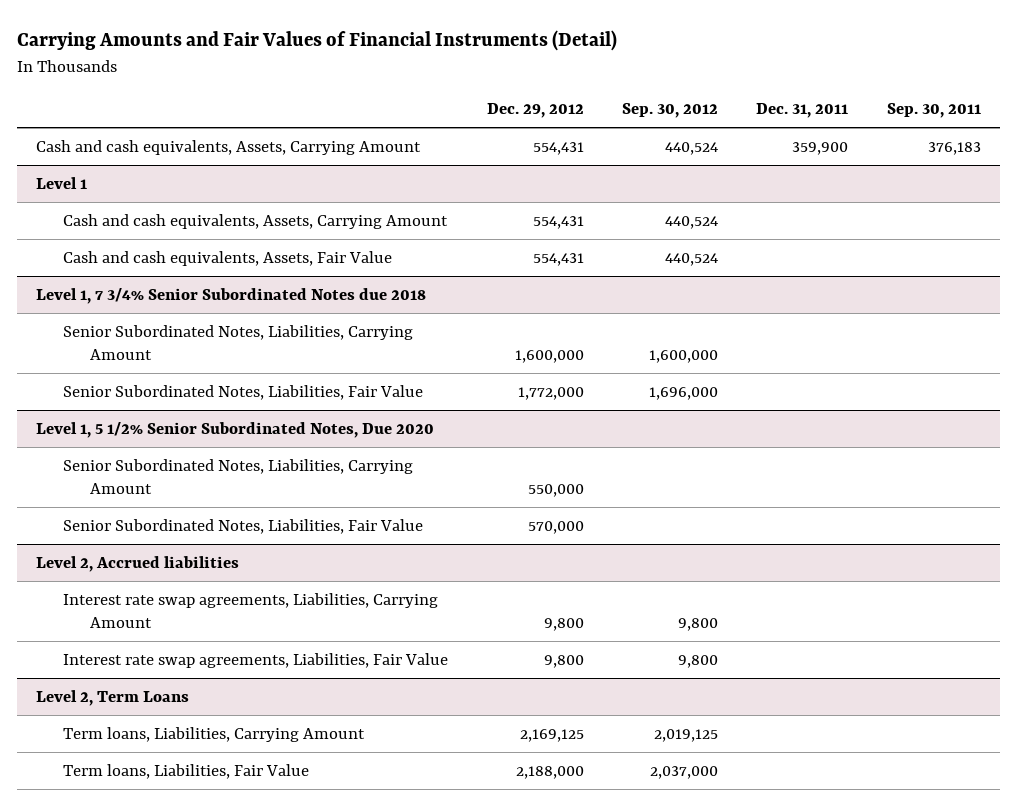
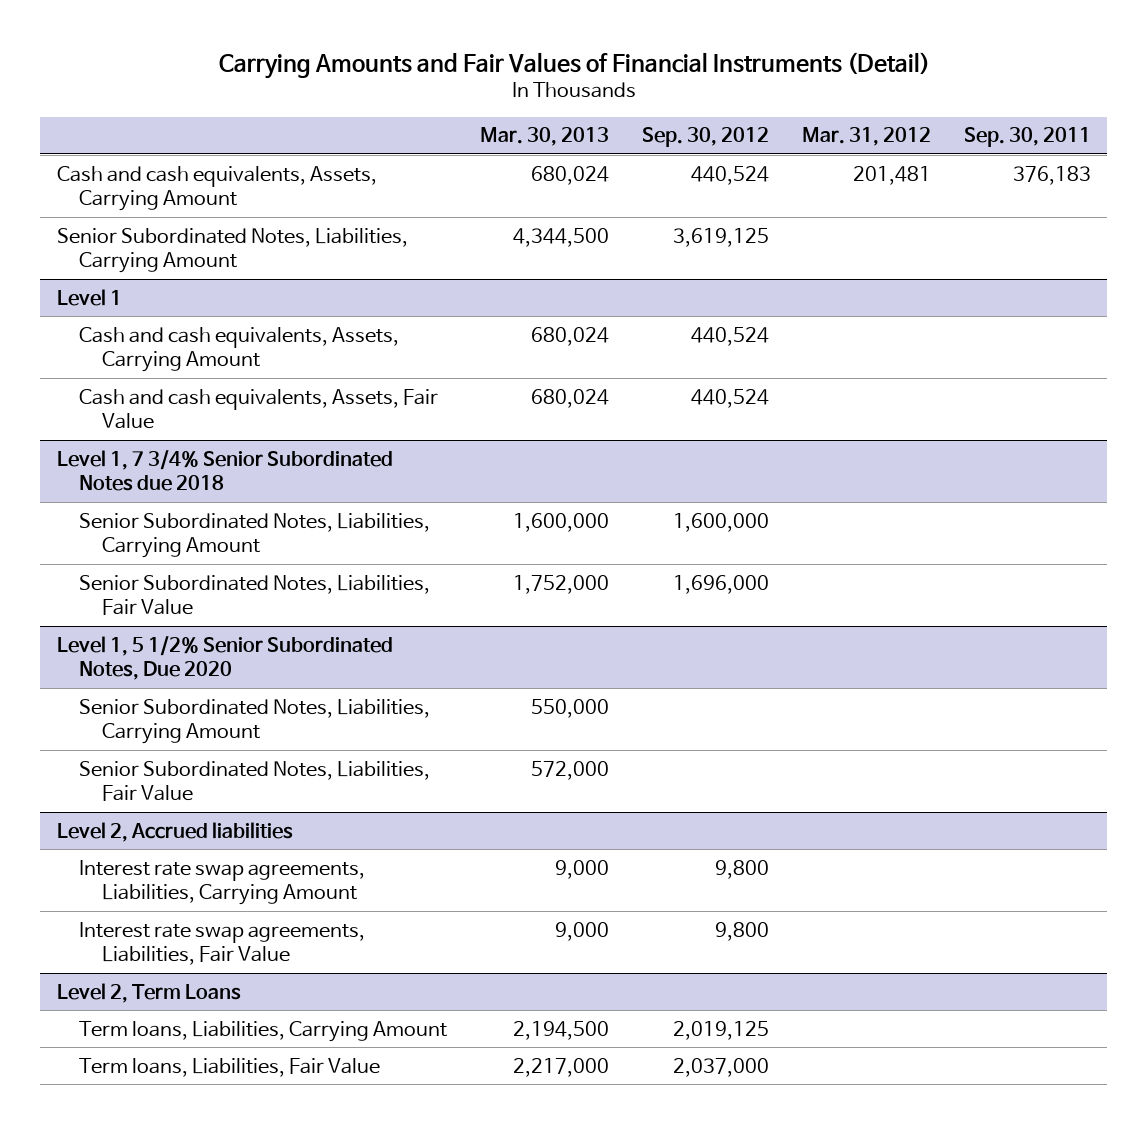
[486,103,584,119] Dec. 29, 2012 -> none
[756,103,849,119] Dec. 31, 2011 -> none
none -> [480,127,610,147] Mar. 30, 2013
none -> [801,127,931,147] Mar. 31, 2012
none -> [56,227,408,274] Senior Subordinated Notes, Liabilities, Carrying Amount

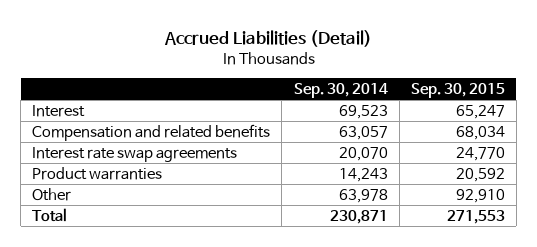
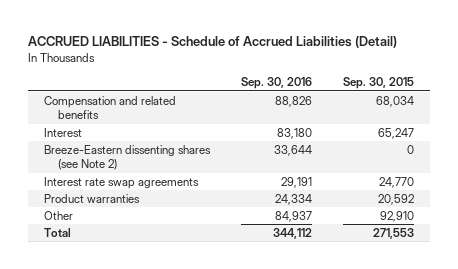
[163,29,372,47] Accrued Liabilities (Detail) -> [28,36,398,49] ACCRUED LIABILITIES - Schedule of Accrued Liabilities (Detail)
[293,83,388,99] Sep. 30, 2014 -> none
none -> [240,77,312,90] Sep. 30, 2016
[32,104,86,117] Interest -> [43,127,82,137] Interest
none -> [43,144,211,171] Breeze-Eastern dissenting shares (see Note 2)

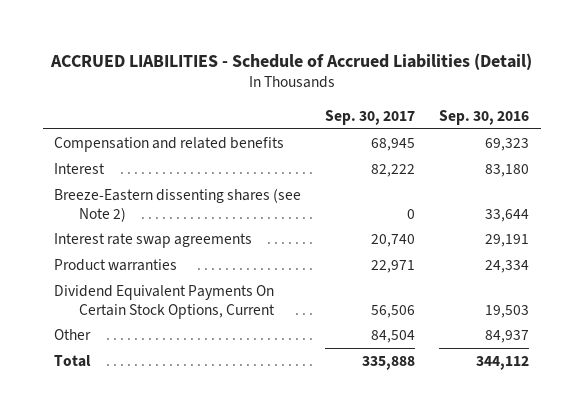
[343,77,415,90] Sep. 30, 2015 -> none
none -> [325,110,416,126] Sep. 30, 2017
[274,95,312,107] 88,826 -> [484,138,529,152] 69,323
none -> [54,285,275,319] Dividend Equivalent Payments On Certain Stock Options, Current

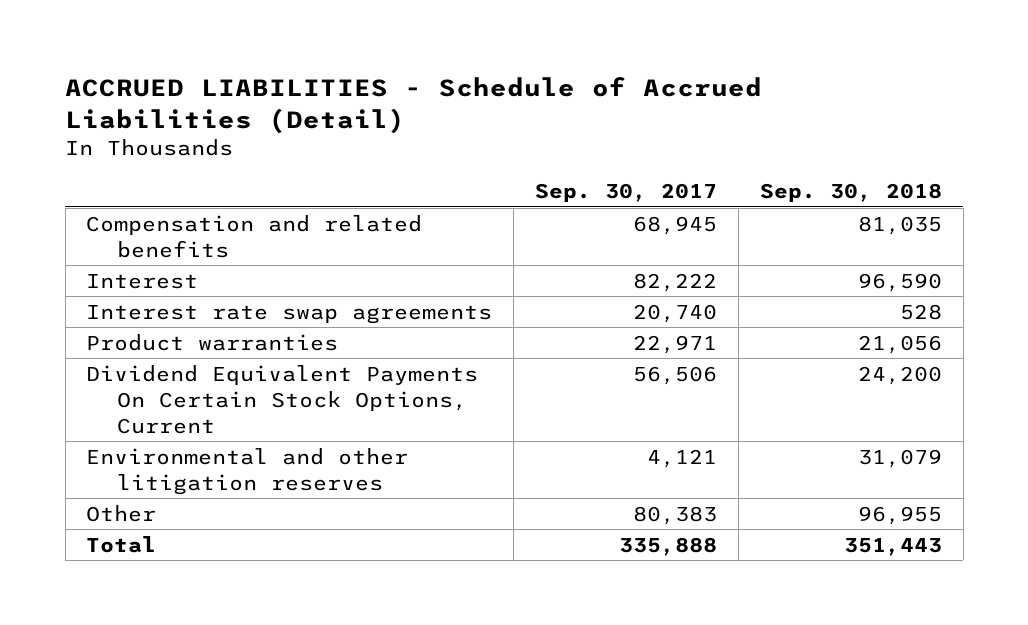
[438,110,529,126] Sep. 30, 2016 -> none
none -> [759,183,942,203] Sep. 30, 2018
[54,188,302,222] Breeze-Eastern dissenting shares (see Note 2) -> none
none -> [86,447,409,495] Environmental and other litigation reserves
[371,330,416,344] 84,504 -> [633,505,718,525] 80,383

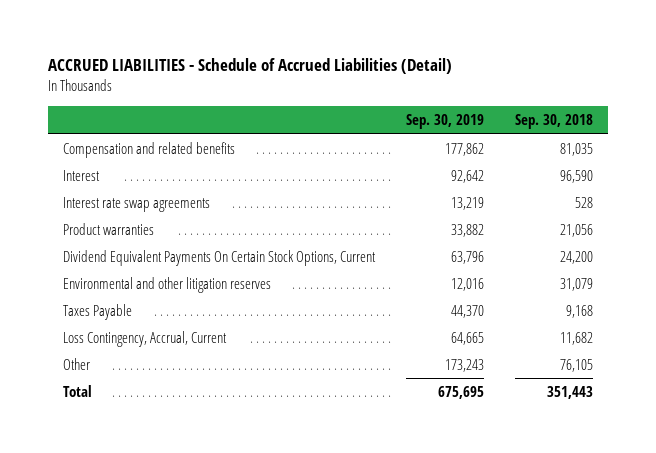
[535,183,718,203] Sep. 30, 2017 -> none
none -> [406,114,485,130] Sep. 30, 2019
none -> [63,304,133,321] Taxes Payable
none -> [63,331,228,348] Loss Contingency, Accrual, Current
[857,505,942,525] 96,955 -> [559,359,593,373] 76,105

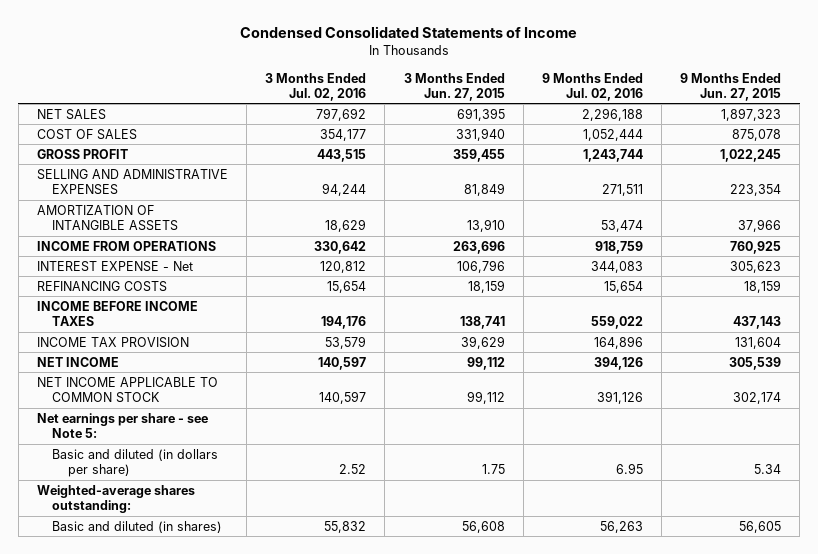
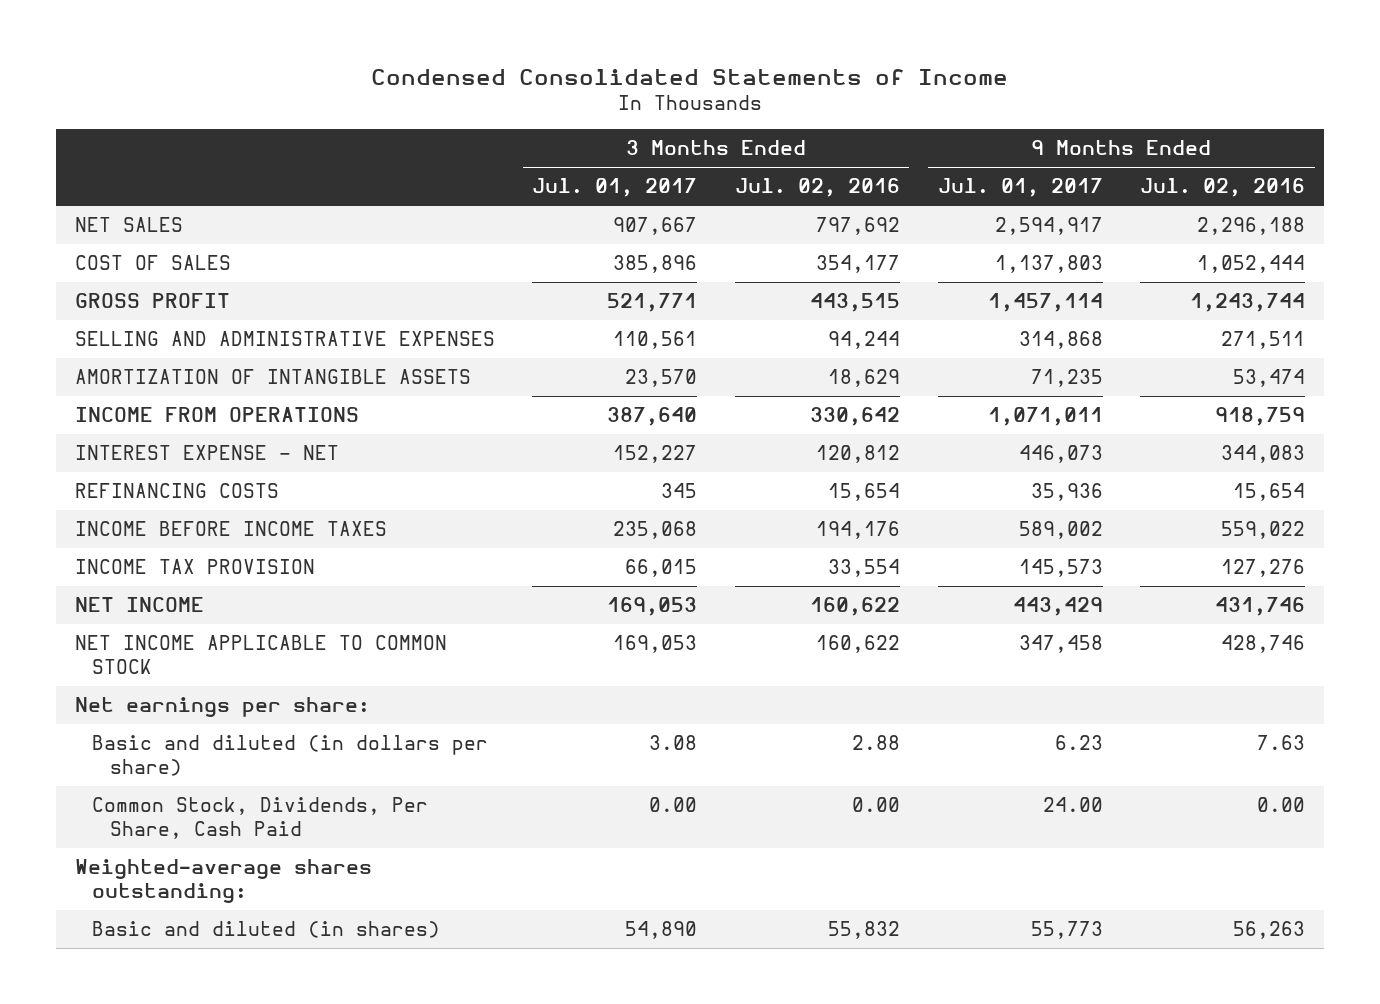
[403,72,505,102] 3 Months Ended Jun. 27, 2015 -> none
[680,72,782,102] 9 Months Ended Jun. 27, 2015 -> none
none -> [532,178,698,198] Jul. 01, 2017
none -> [937,178,1103,198] Jul. 01, 2017
[37,260,194,272] INTEREST EXPENSE - Net -> [74,445,339,461] INTEREST EXPENSE - NET
[325,335,367,349] 53,579 -> [828,559,901,578] 33,554
[593,335,643,349] 164,896 -> [1221,559,1306,578] 127,276
[318,356,367,370] 140,597 -> [810,597,901,617] 160,622
[593,356,643,370] 394,126 -> [1215,597,1306,617] 431,746
[319,391,367,405] 140,597 -> [816,635,901,654] 160,622
[596,391,643,405] 391,126 -> [1221,635,1306,654] 428,746
[37,412,209,439] Net earnings per share - see Note 5: -> [74,697,370,718] Net earnings per share:
[339,464,367,475] 2.52 -> [852,735,901,751] 2.88
[615,463,643,475] 6.95 -> [1257,735,1306,751] 7.63
none -> [92,797,429,840] Common Stock, Dividends, Per Share, Cash Paid

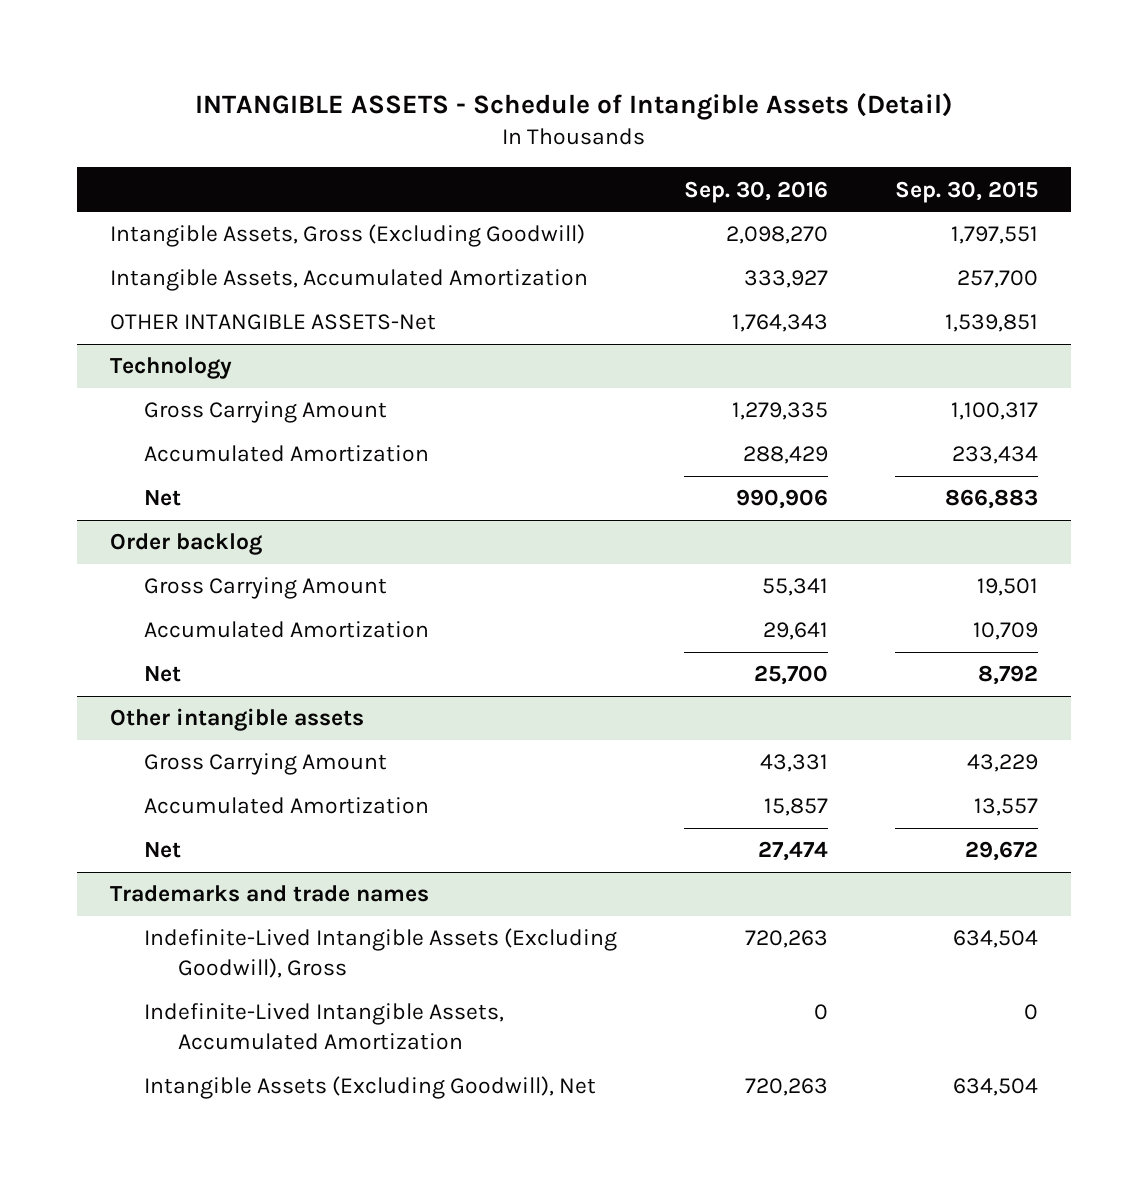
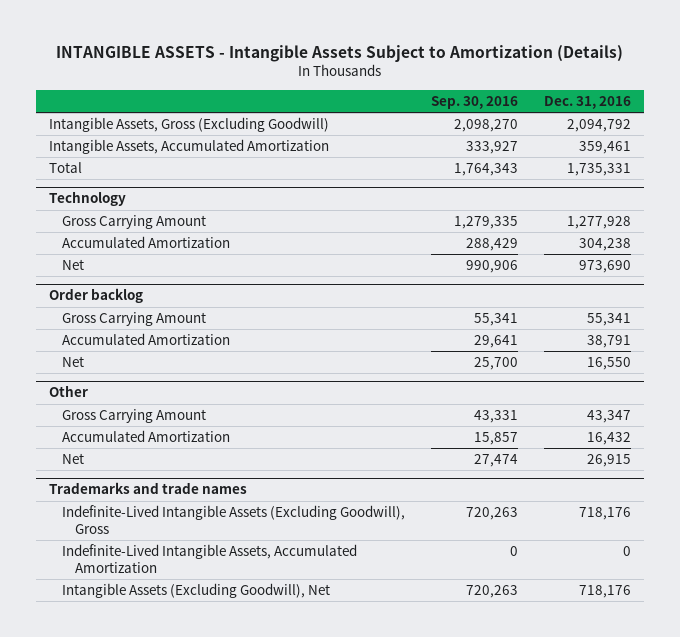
[195,92,954,120] INTANGIBLE ASSETS - Schedule of Intangible Assets (Detail) -> [56,44,624,62] INTANGIBLE ASSETS - Intangible Assets Subject to Amortization (Details)
[894,180,1038,203] Sep. 30, 2015 -> none
none -> [543,95,631,109] Dec. 31, 2016
[110,314,437,331] OTHER INTANGIBLE ASSETS-Net -> [49,162,83,174] Total
[110,708,365,732] Other intangible assets -> [49,385,89,398] Other

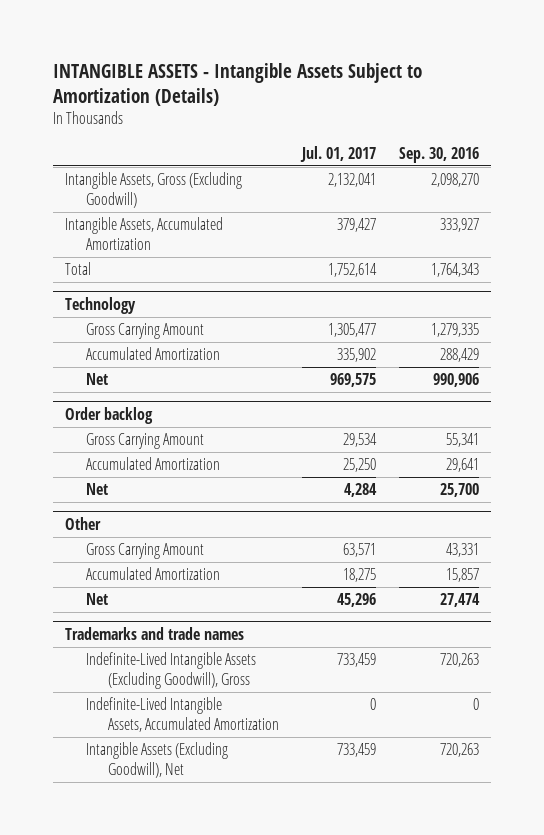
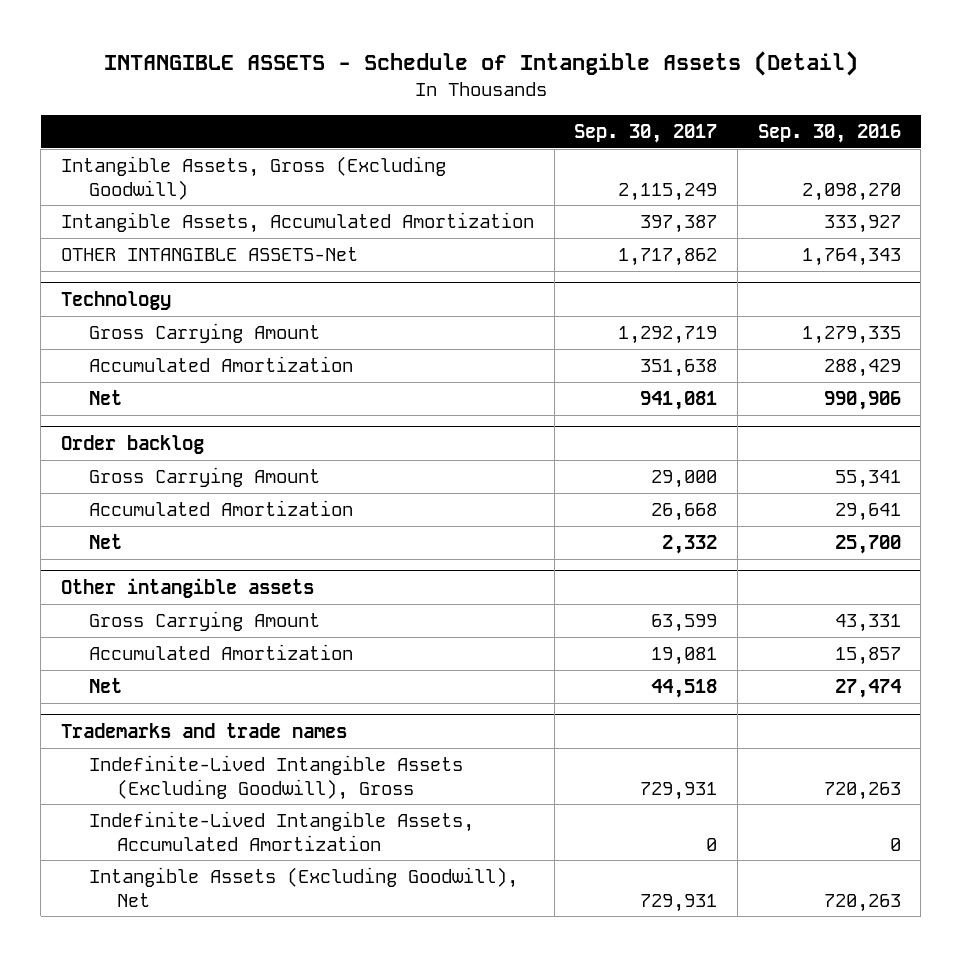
[53,62,423,106] INTANGIBLE ASSETS - Intangible Assets Subject to Amortization (Details) -> [103,51,858,77] INTANGIBLE ASSETS - Schedule of Intangible Assets (Detail)
[300,145,377,162] Jul. 01, 2017 -> none
none -> [574,124,718,144] Sep. 30, 2017
[64,262,91,276] Total -> [61,247,359,262] OTHER INTANGIBLE ASSETS-Net
[64,517,101,531] Other -> [61,577,315,598] Other intangible assets

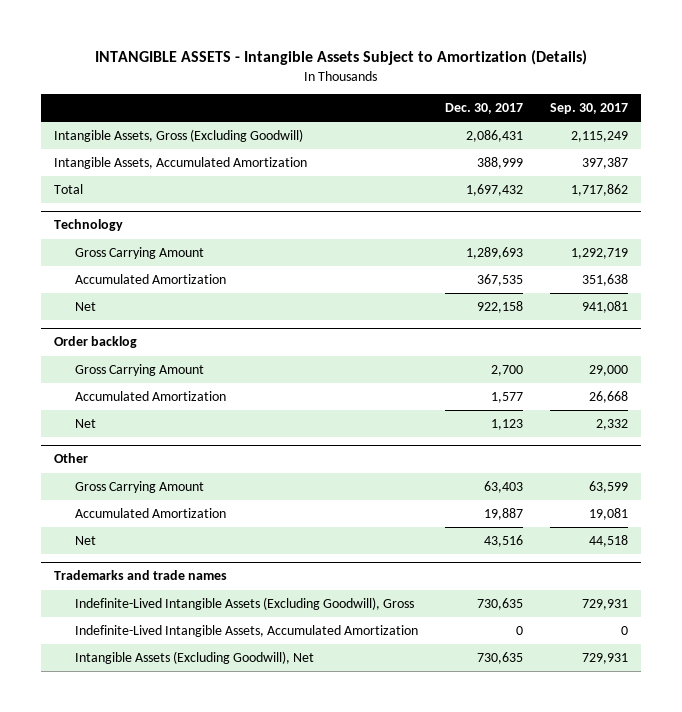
[103,51,858,77] INTANGIBLE ASSETS - Schedule of Intangible Assets (Detail) -> [95,50,588,66] INTANGIBLE ASSETS - Intangible Assets Subject to Amortization (Details)
[757,124,901,144] Sep. 30, 2016 -> none
none -> [445,103,524,115] Dec. 30, 2017
[61,247,359,262] OTHER INTANGIBLE ASSETS-Net -> [54,183,84,194] Total
[61,577,315,598] Other intangible assets -> [54,453,89,464] Other

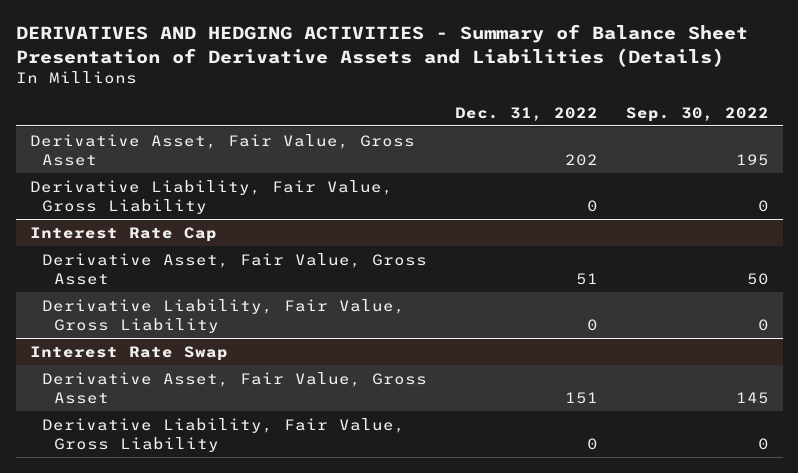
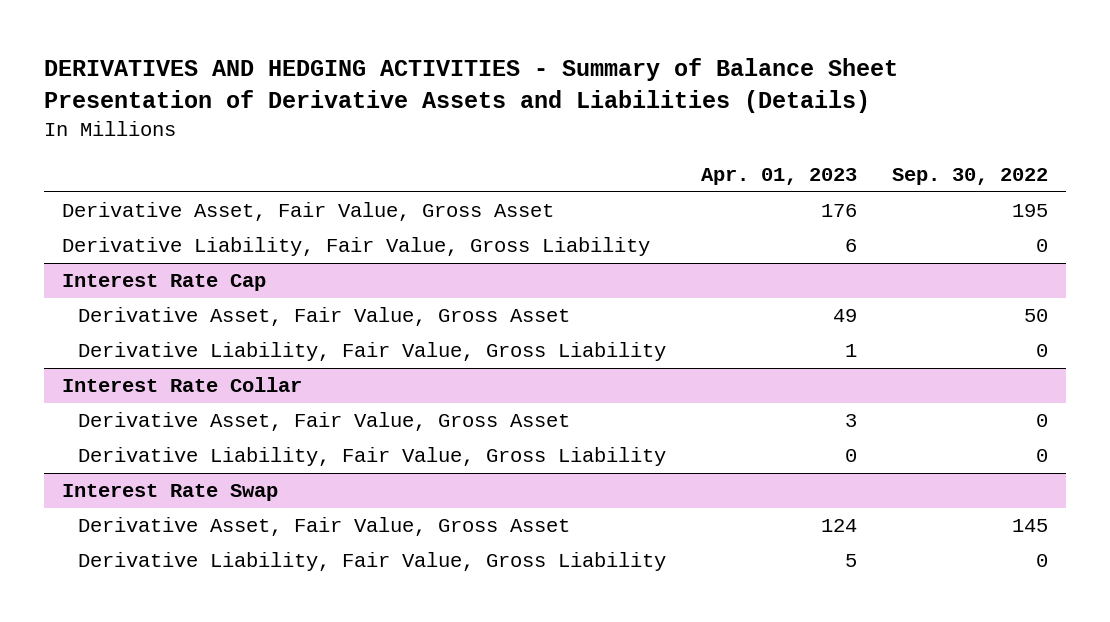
[454,106,598,121] Dec. 31, 2022 -> none
none -> [701,167,858,185] Apr. 01, 2023
none -> [61,377,302,393] Interest Rate Collar
none -> [77,412,570,432] Derivative Asset, Fair Value, Gross Asset
none -> [77,447,666,467] Derivative Liability, Fair Value, Gross Liability

